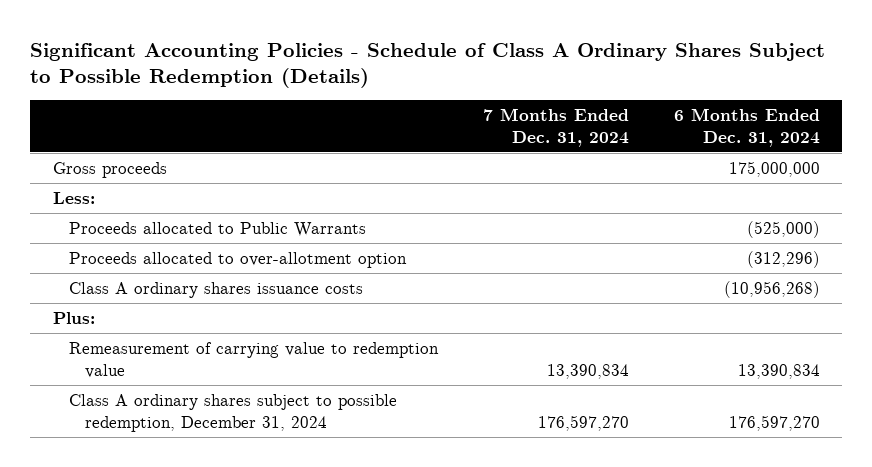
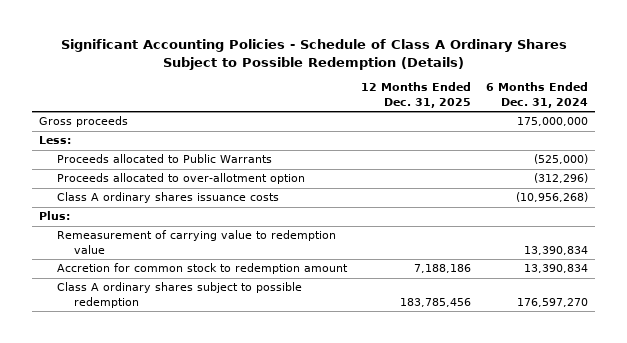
[482,108,629,147] 7 Months Ended Dec. 31, 2024 -> none
none -> [361,82,472,108] 12 Months Ended Dec. 31, 2025
none -> [56,263,348,275] Accretion for common stock to redemption amount
[68,393,397,432] Class A ordinary shares subject to possible redemption, December 31, 2024 -> [56,282,302,308] Class A ordinary shares subject to possible redemption

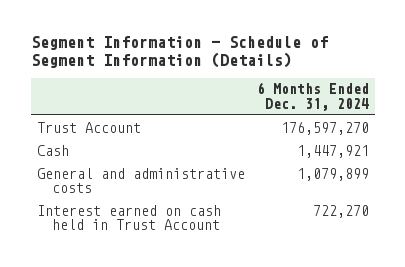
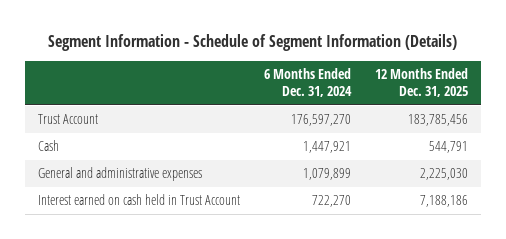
none -> [375,68,469,98] 12 Months Ended Dec. 31, 2025
[36,167,245,193] General and administrative costs -> [37,167,202,182] General and administrative expenses

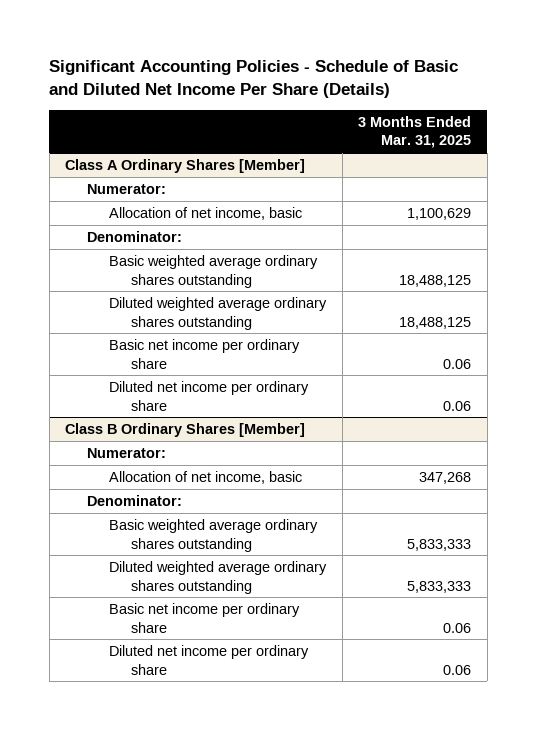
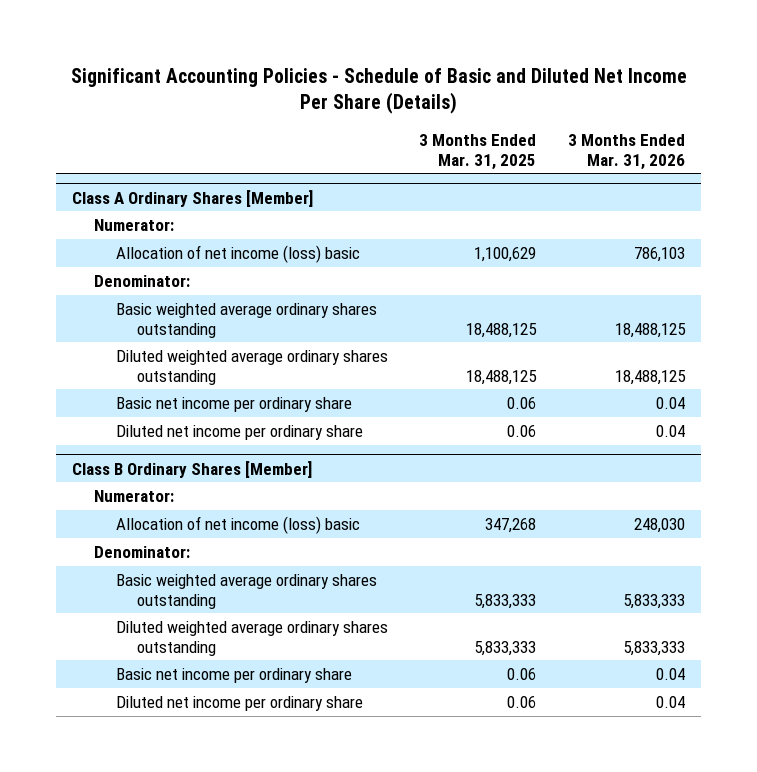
none -> [568,133,686,170] 3 Months Ended Mar. 31, 2026
[109,206,303,220] Allocation of net income, basic -> [115,244,360,263] Allocation of net income (loss) basic
[109,470,303,484] Allocation of net income, basic -> [115,515,360,534] Allocation of net income (loss) basic

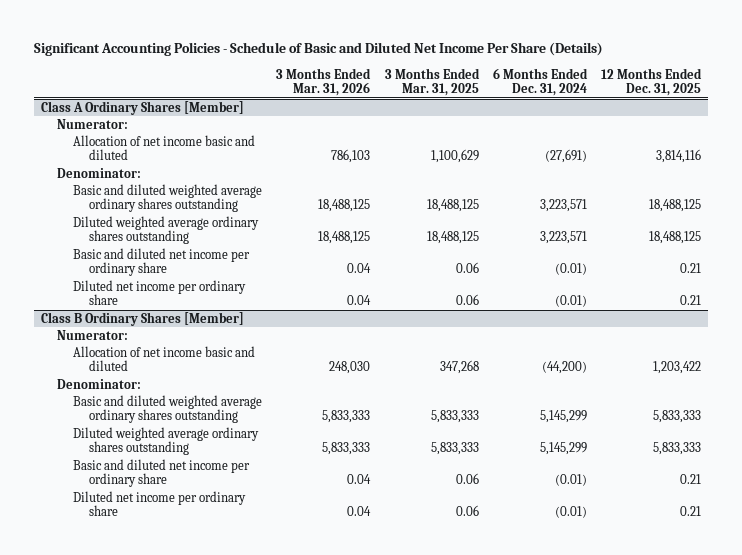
none -> [492,67,588,97] 6 Months Ended Dec. 31, 2024
none -> [600,67,702,97] 12 Months Ended Dec. 31, 2025
[115,244,360,263] Allocation of net income (loss) basic -> [73,134,256,161] Allocation of net income basic and diluted
[115,302,377,338] Basic weighted average ordinary shares outstanding -> [73,183,263,213] Basic and diluted weighted average ordinary shares outstanding
[115,396,352,412] Basic net income per ordinary share -> [73,247,251,277] Basic and diluted net income per ordinary share
[115,515,360,534] Allocation of net income (loss) basic -> [73,345,256,372] Allocation of net income basic and diluted
[115,573,377,609] Basic weighted average ordinary shares outstanding -> [73,394,263,424] Basic and diluted weighted average ordinary shares outstanding
[115,667,352,683] Basic net income per ordinary share -> [73,458,251,488] Basic and diluted net income per ordinary share

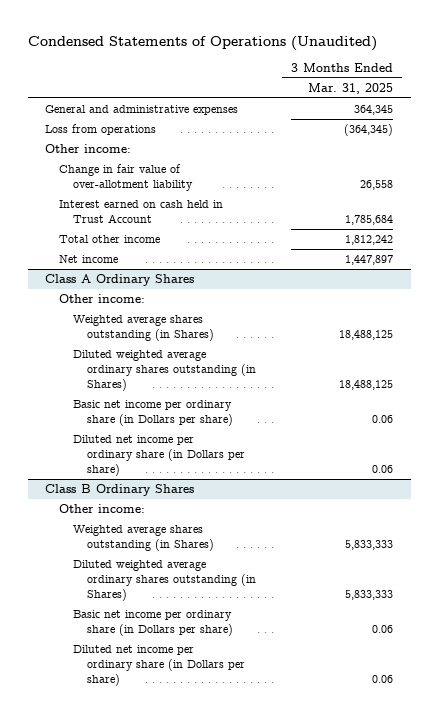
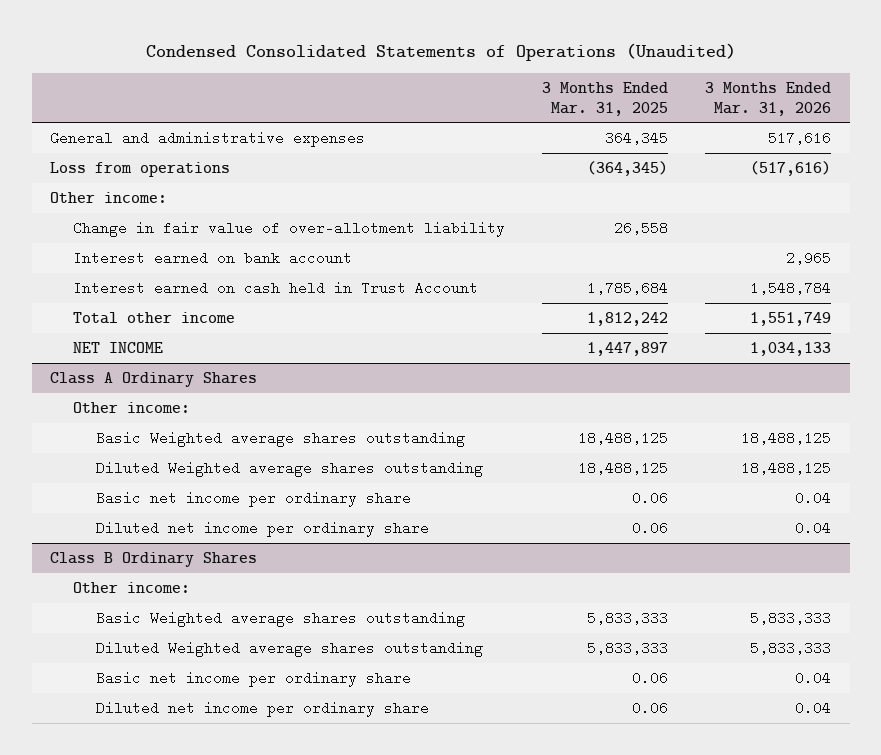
[27,36,377,52] Condensed Statements of Operations (Unaudited) -> [145,42,736,61] Condensed Consolidated Statements of Operations (Unaudited)
none -> [705,81,832,116] 3 Months Ended Mar. 31, 2026
none -> [72,250,352,265] Interest earned on bank account
[59,254,119,263] Net income -> [72,341,163,353] NET INCOME
[73,314,215,342] Weighted average shares outstanding (in Shares) -> [95,430,465,447] Basic Weighted average shares outstanding
[73,349,257,392] Diluted weighted average ordinary shares outstanding (in Shares) -> [95,460,483,477] Diluted Weighted average shares outstanding
[73,399,234,427] Basic net income per ordinary share (in Dollars per share) -> [95,490,411,507] Basic net income per ordinary share
[73,434,246,477] Diluted net income per ordinary share (in Dollars per share) -> [95,520,429,537] Diluted net income per ordinary share
[73,524,215,552] Weighted average shares outstanding (in Shares) -> [95,610,465,627] Basic Weighted average shares outstanding
[73,559,257,602] Diluted weighted average ordinary shares outstanding (in Shares) -> [95,640,483,657] Diluted Weighted average shares outstanding
[73,609,234,637] Basic net income per ordinary share (in Dollars per share) -> [95,670,411,687] Basic net income per ordinary share
[73,644,246,687] Diluted net income per ordinary share (in Dollars per share) -> [95,700,429,717] Diluted net income per ordinary share

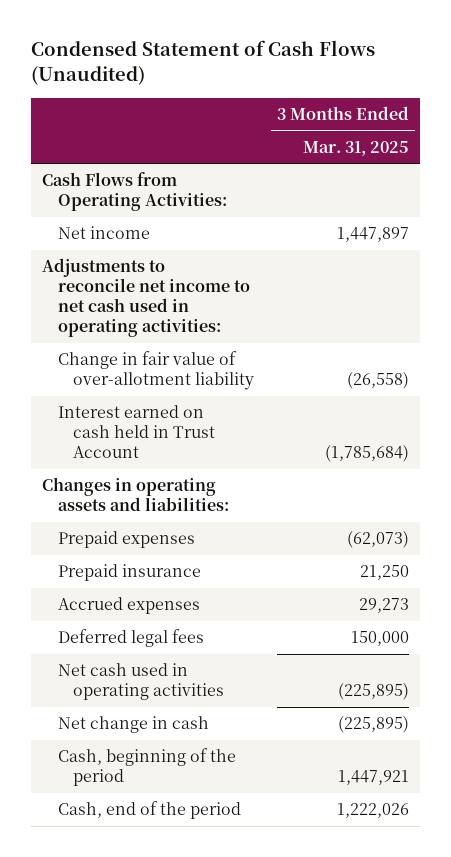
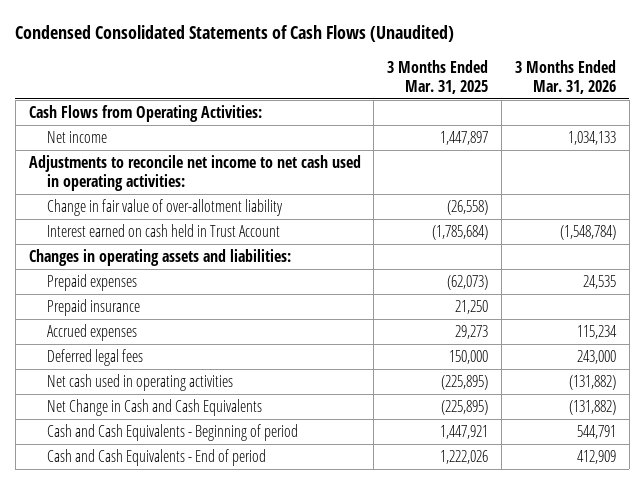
[30,40,375,86] Condensed Statement of Cash Flows (Unaudited) -> [15,25,455,43] Condensed Consolidated Statements of Cash Flows (Unaudited)
none -> [514,60,616,94] 3 Months Ended Mar. 31, 2026
[57,716,209,734] Net change in cash -> [47,399,263,417] Net Change in Cash and Cash Equivalents
[57,748,236,787] Cash, beginning of the period -> [47,424,299,442] Cash and Cash Equivalents - Beginning of period
[57,801,241,820] Cash, end of the period -> [47,449,267,467] Cash and Cash Equivalents - End of period

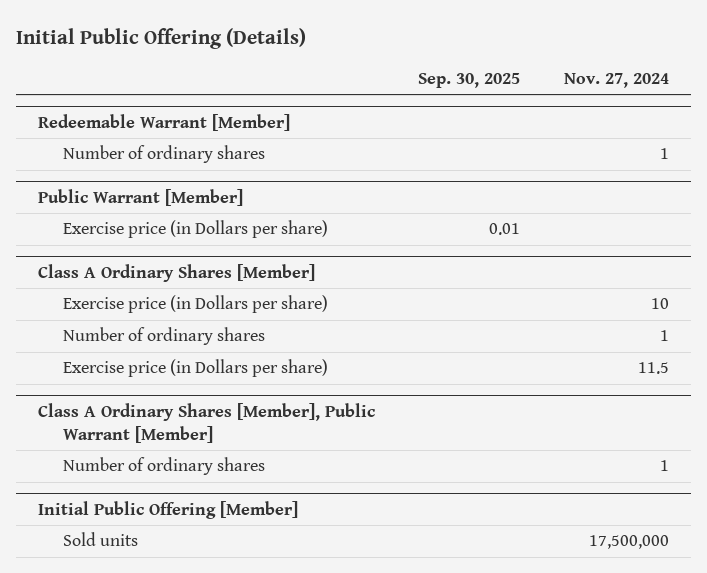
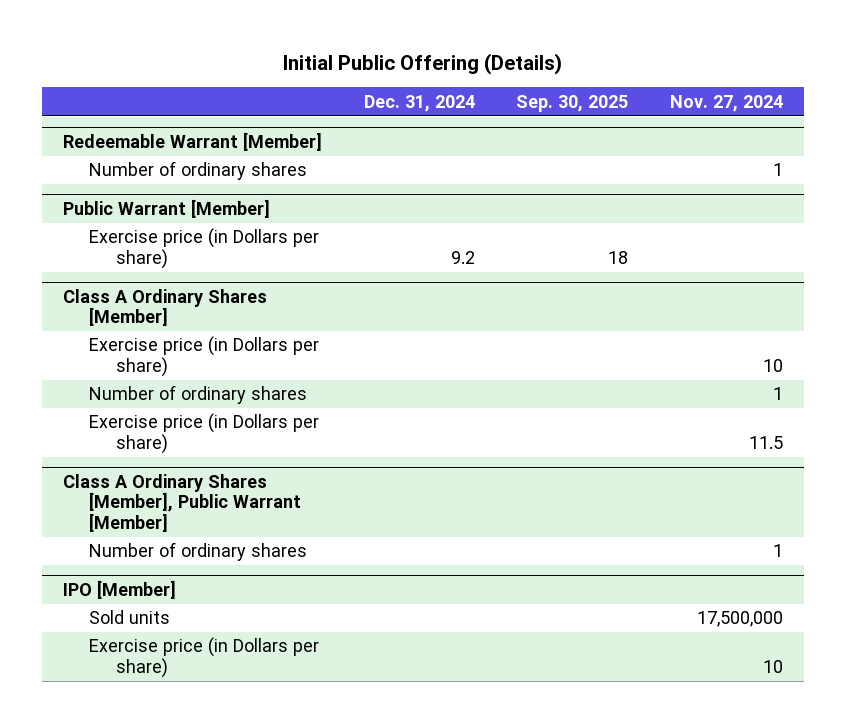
none -> [363,94,475,112] Dec. 31, 2024
[489,223,521,236] 0.01 -> [608,251,629,265] 18
[37,501,298,520] Initial Public Offering [Member] -> [62,579,176,599] IPO [Member]
none -> [89,637,320,679] Exercise price (in Dollars per share)

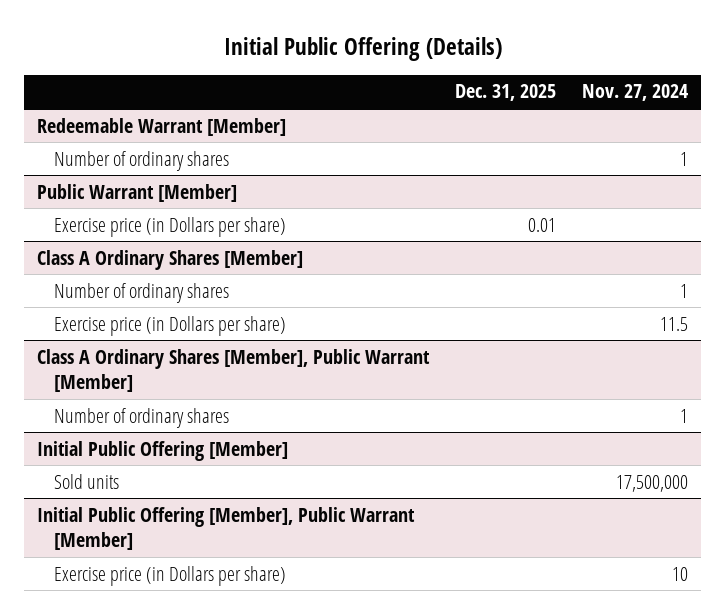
[363,94,475,112] Dec. 31, 2024 -> none
[516,94,629,112] Sep. 30, 2025 -> none
none -> [455,84,557,102] Dec. 31, 2025
[89,336,320,378] Exercise price (in Dollars per share) -> none
[62,579,176,599] IPO [Member] -> [37,440,289,461] Initial Public Offering [Member]
none -> [37,506,416,550] Initial Public Offering [Member], Public Warrant [Member]

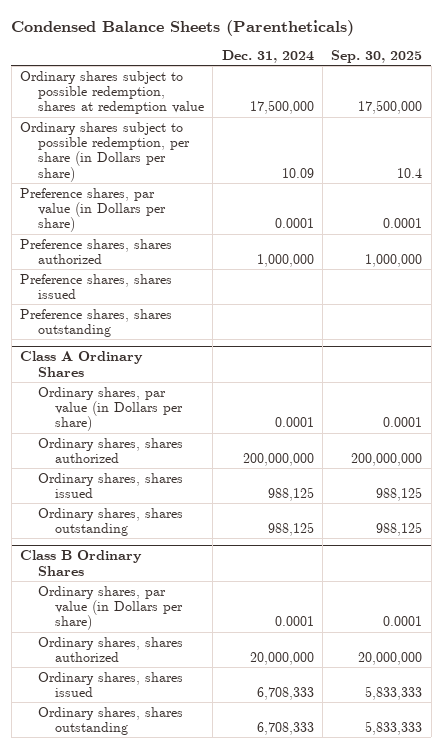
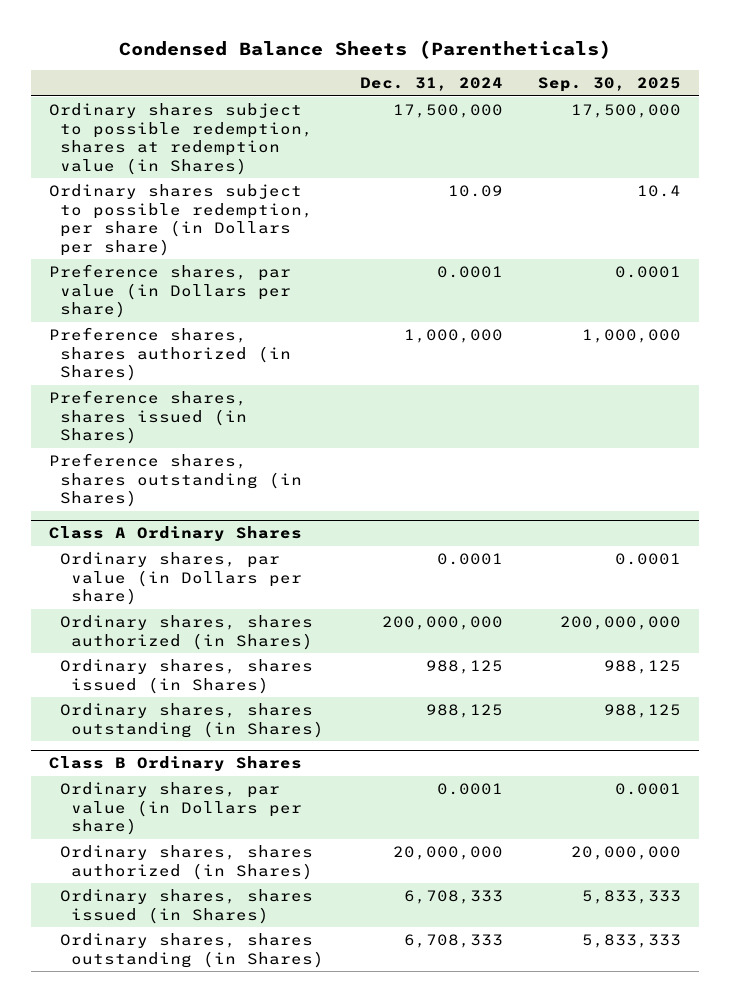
[20,70,204,115] Ordinary shares subject to possible redemption, shares at redemption value -> [49,103,314,175] Ordinary shares subject to possible redemption, shares at redemption value (in Shares)
[20,238,173,264] Preference shares, shares authorized -> [49,327,292,382] Preference shares, shares authorized (in Shares)
[20,273,173,299] Preference shares, shares issued -> [49,390,248,445] Preference shares, shares issued (in Shares)
[20,308,173,337] Preference shares, shares outstanding -> [49,453,303,508] Preference shares, shares outstanding (in Shares)
[37,437,183,463] Ordinary shares, shares authorized -> [60,615,314,650] Ordinary shares, shares authorized (in Shares)
[37,472,183,498] Ordinary shares, shares issued -> [60,659,314,694] Ordinary shares, shares issued (in Shares)
[37,507,183,536] Ordinary shares, shares outstanding -> [60,703,324,738] Ordinary shares, shares outstanding (in Shares)
[37,636,183,662] Ordinary shares, shares authorized -> [60,845,314,880] Ordinary shares, shares authorized (in Shares)
[37,671,183,697] Ordinary shares, shares issued -> [60,889,314,924] Ordinary shares, shares issued (in Shares)
[37,706,183,735] Ordinary shares, shares outstanding -> [60,933,324,968] Ordinary shares, shares outstanding (in Shares)

